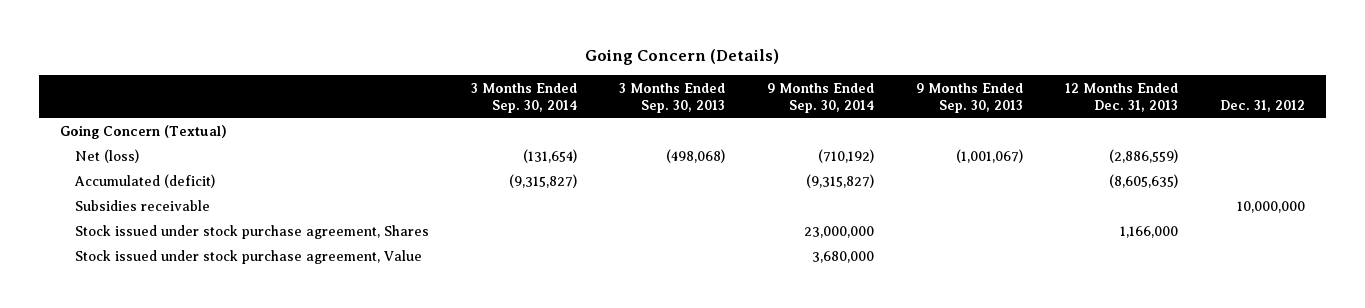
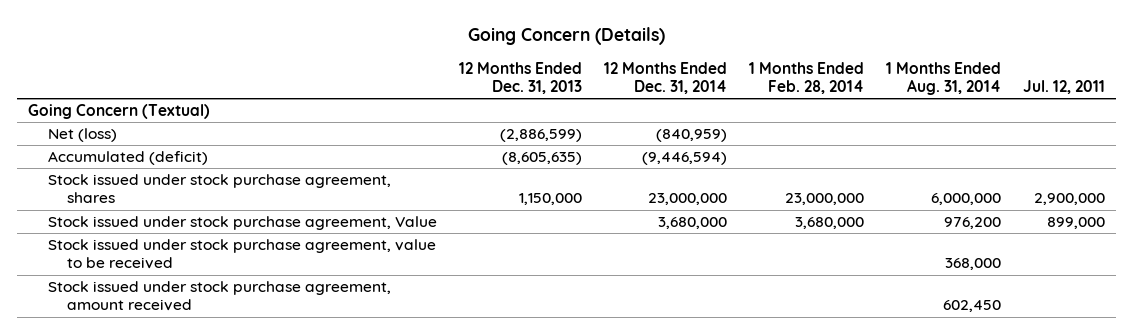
[471,82,578,114] 3 Months Ended Sep. 30, 2014 -> none
[618,82,725,114] 3 Months Ended Sep. 30, 2013 -> none
[766,82,874,114] 9 Months Ended Sep. 30, 2014 -> none
[915,82,1023,114] 9 Months Ended Sep. 30, 2013 -> none
[1219,100,1305,113] Dec. 31, 2012 -> none
none -> [603,62,727,95] 12 Months Ended Dec. 31, 2014
none -> [748,62,864,95] 1 Months Ended Feb. 28, 2014
none -> [885,62,1001,96] 1 Months Ended Aug. 31, 2014
none -> [1023,80,1106,95] Jul. 12, 2011
[1108,149,1178,164] (2,886,559) -> [499,129,582,143] (2,886,599)
[75,200,211,212] Subsidies receivable -> none
[75,225,430,240] Stock issued under stock purchase agreement, Shares -> [47,174,391,204] Stock issued under stock purchase agreement, shares
[1119,226,1178,239] 1,166,000 -> [518,193,582,206] 1,150,000
none -> [47,239,436,270] Stock issued under stock purchase agreement, value to be received
none -> [47,281,391,312] Stock issued under stock purchase agreement, amount received

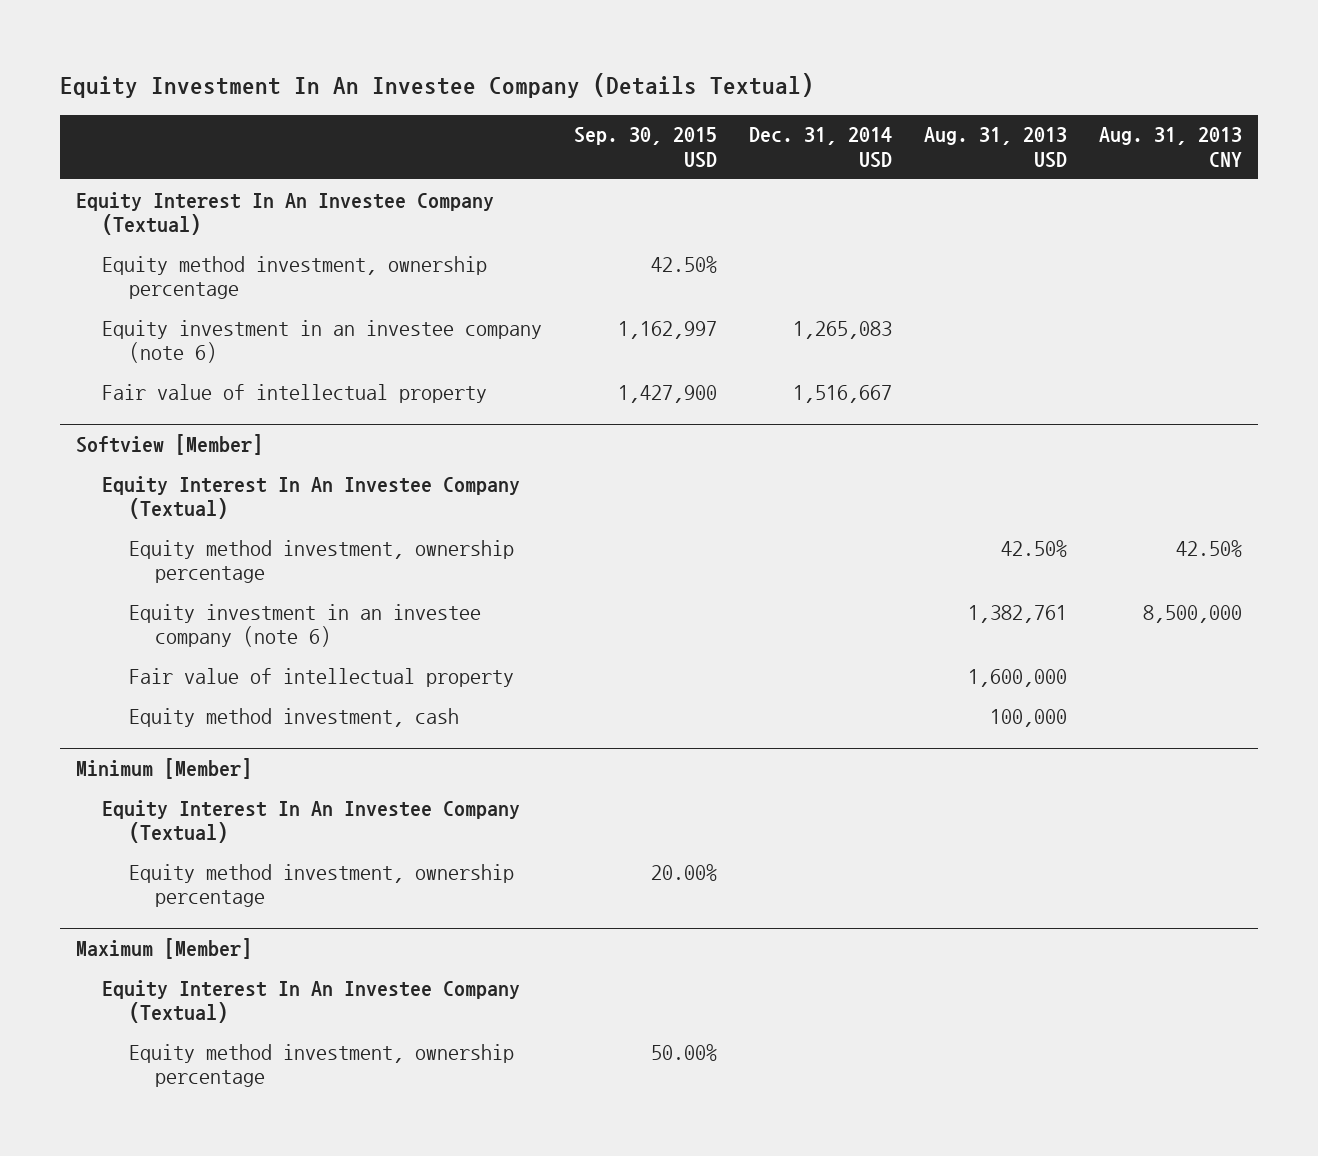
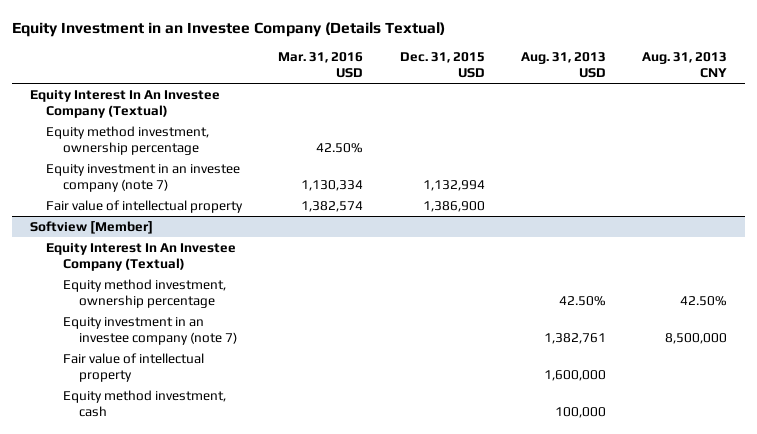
[59,73,814,99] Equity Investment In An Investee Company (Details Textual) -> [12,21,446,37] Equity Investment in an Investee Company (Details Textual)
[574,127,718,169] Sep. 30, 2015 USD -> none
[749,127,893,169] Dec. 31, 2014 USD -> none
none -> [278,51,364,79] Mar. 31, 2016 USD
none -> [399,51,485,79] Dec. 31, 2015 USD
[102,319,543,364] Equity investment in an investee company (note 6) -> [46,163,241,193] Equity investment in an investee company (note 7)
[128,603,481,648] Equity investment in an investee company (note 6) -> [62,316,237,346] Equity investment in an investee company (note 7)
[75,758,252,780] Minimum [Member] -> none
[102,799,521,844] Equity Interest In An Investee Company (Textual) -> none
[128,863,514,908] Equity method investment, ownership percentage -> none
[75,938,252,960] Maximum [Member] -> none
[102,979,521,1024] Equity Interest In An Investee Company (Textual) -> none
[128,1043,514,1088] Equity method investment, ownership percentage -> none

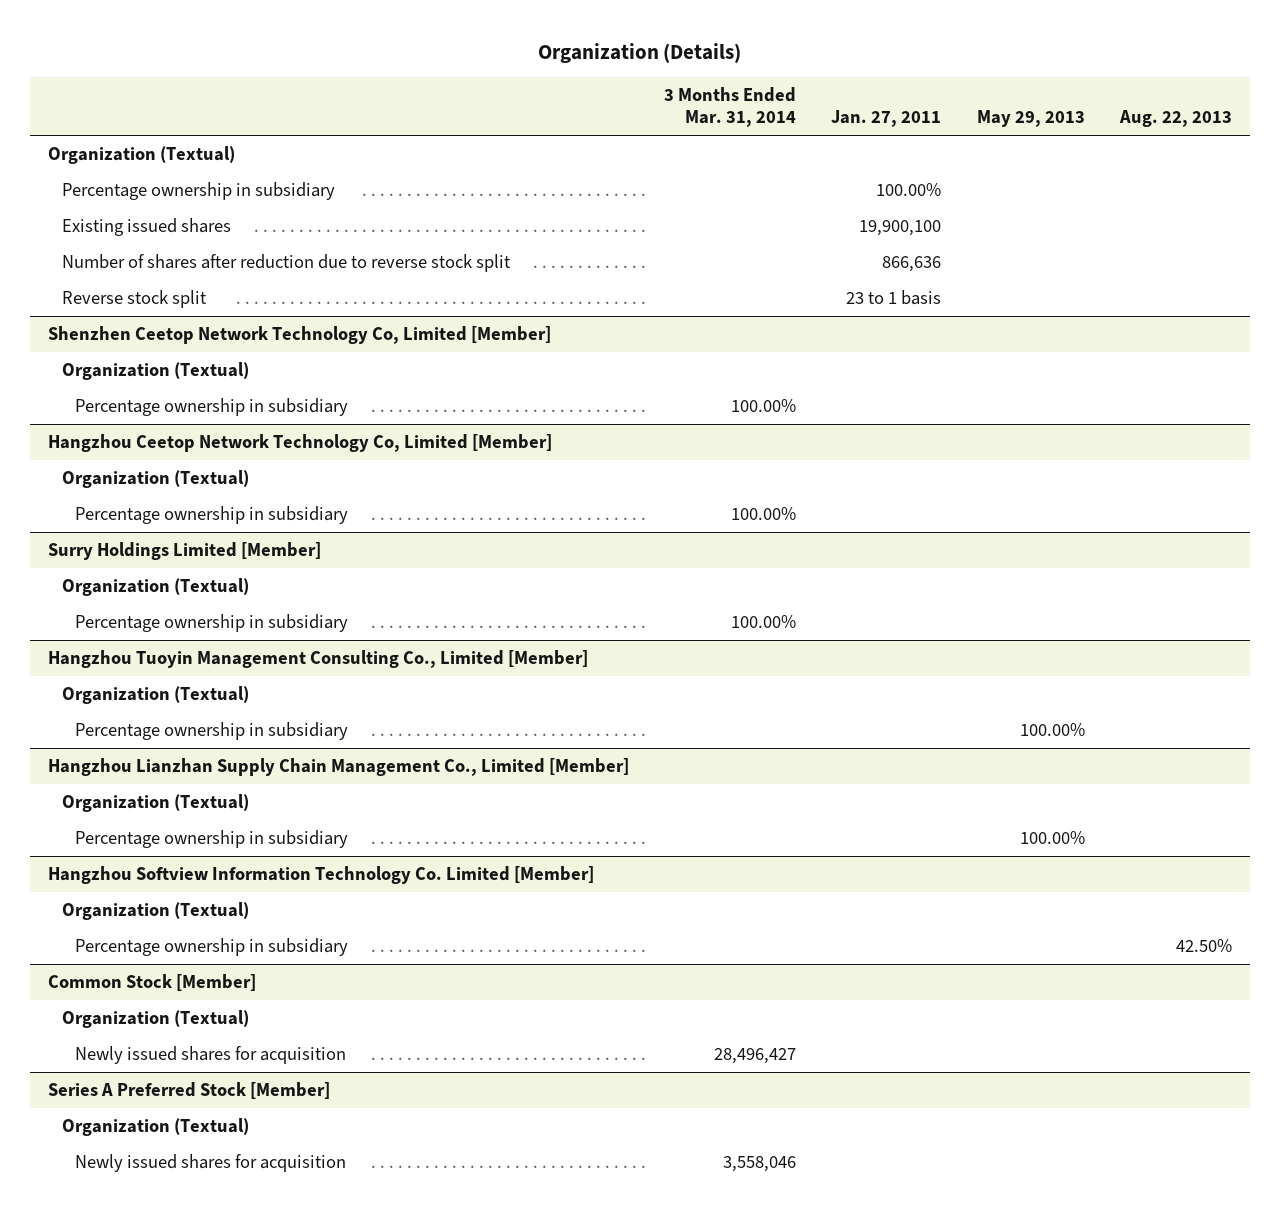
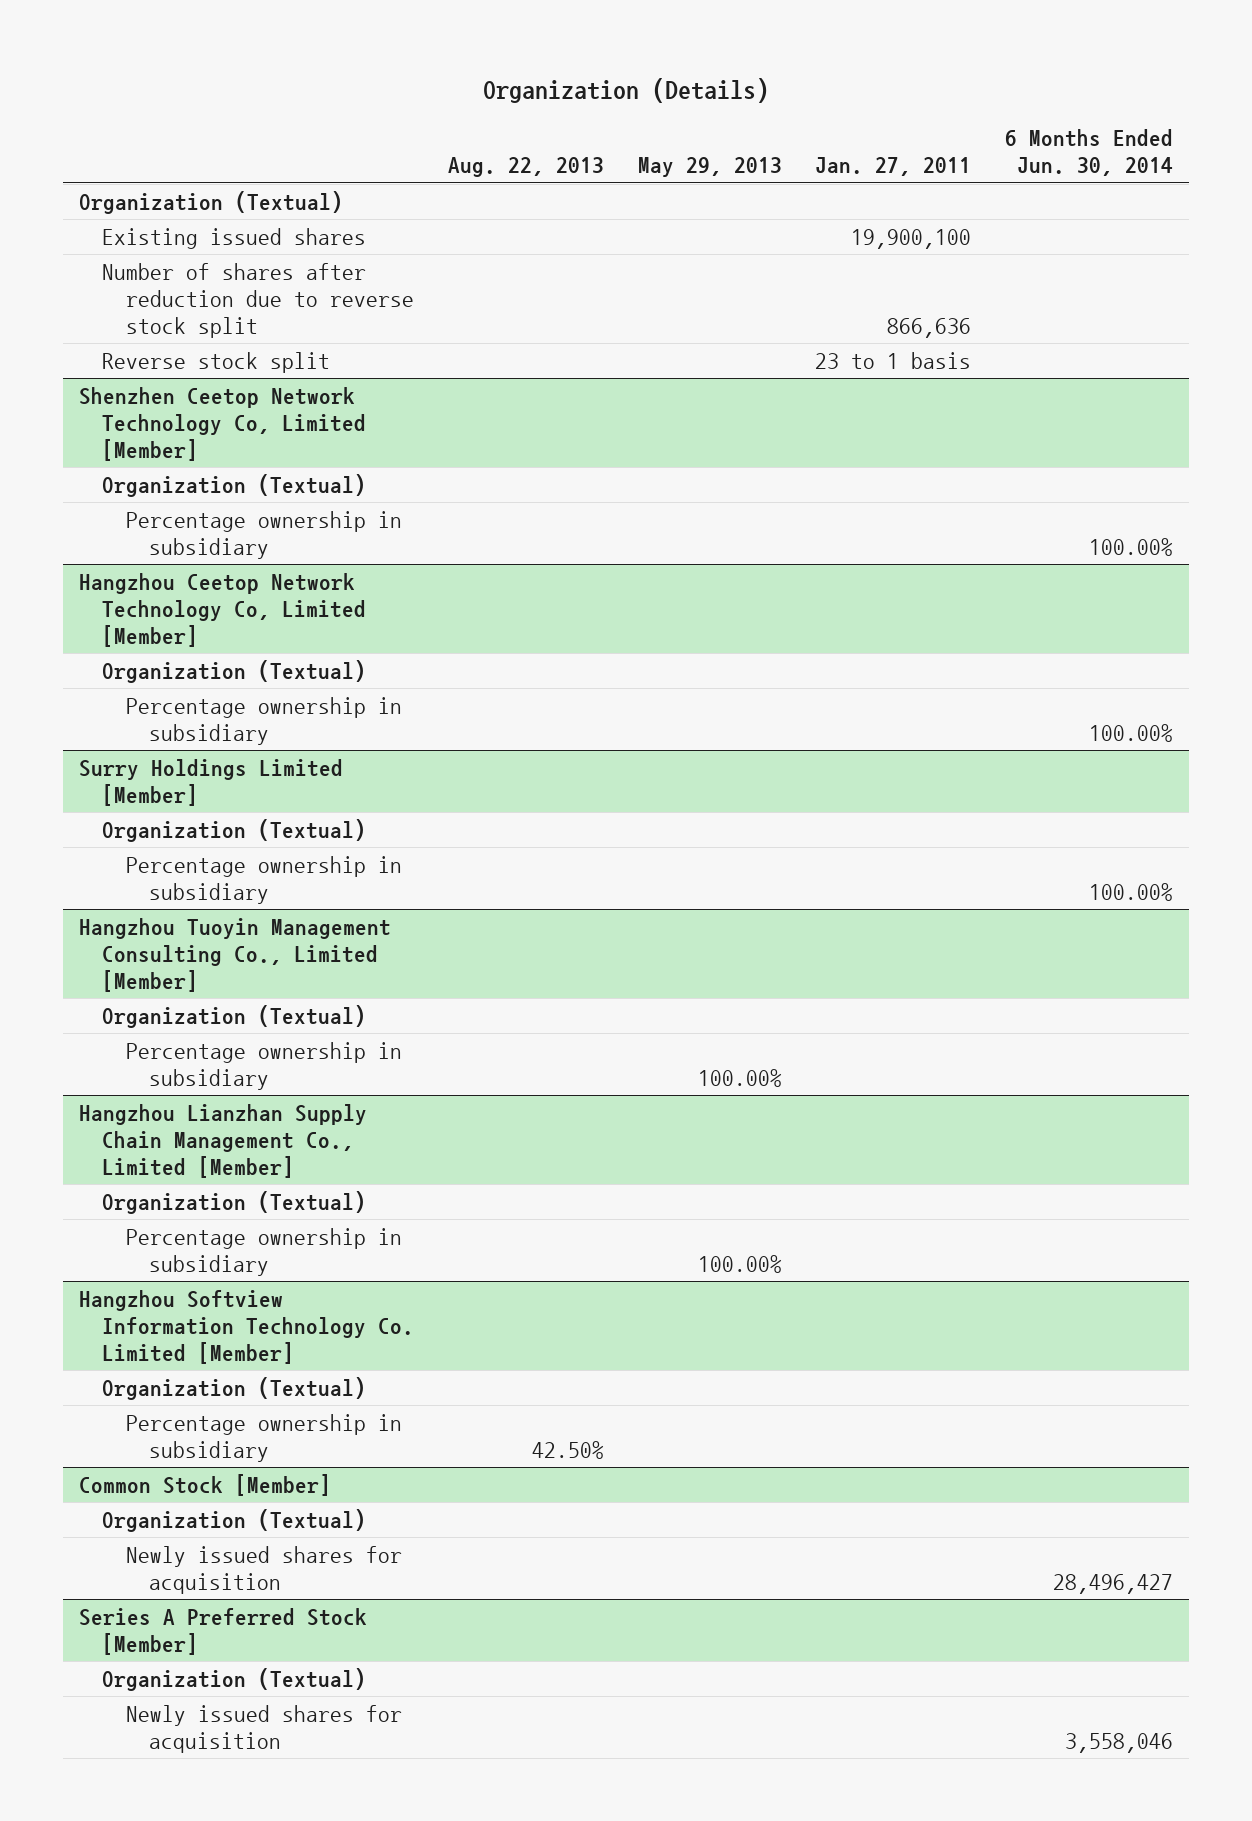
[663,87,796,127] 3 Months Ended Mar. 31, 2014 -> none
none -> [1004,129,1173,177] 6 Months Ended Jun. 30, 2014
[61,182,335,201] Percentage ownership in subsidiary -> none

